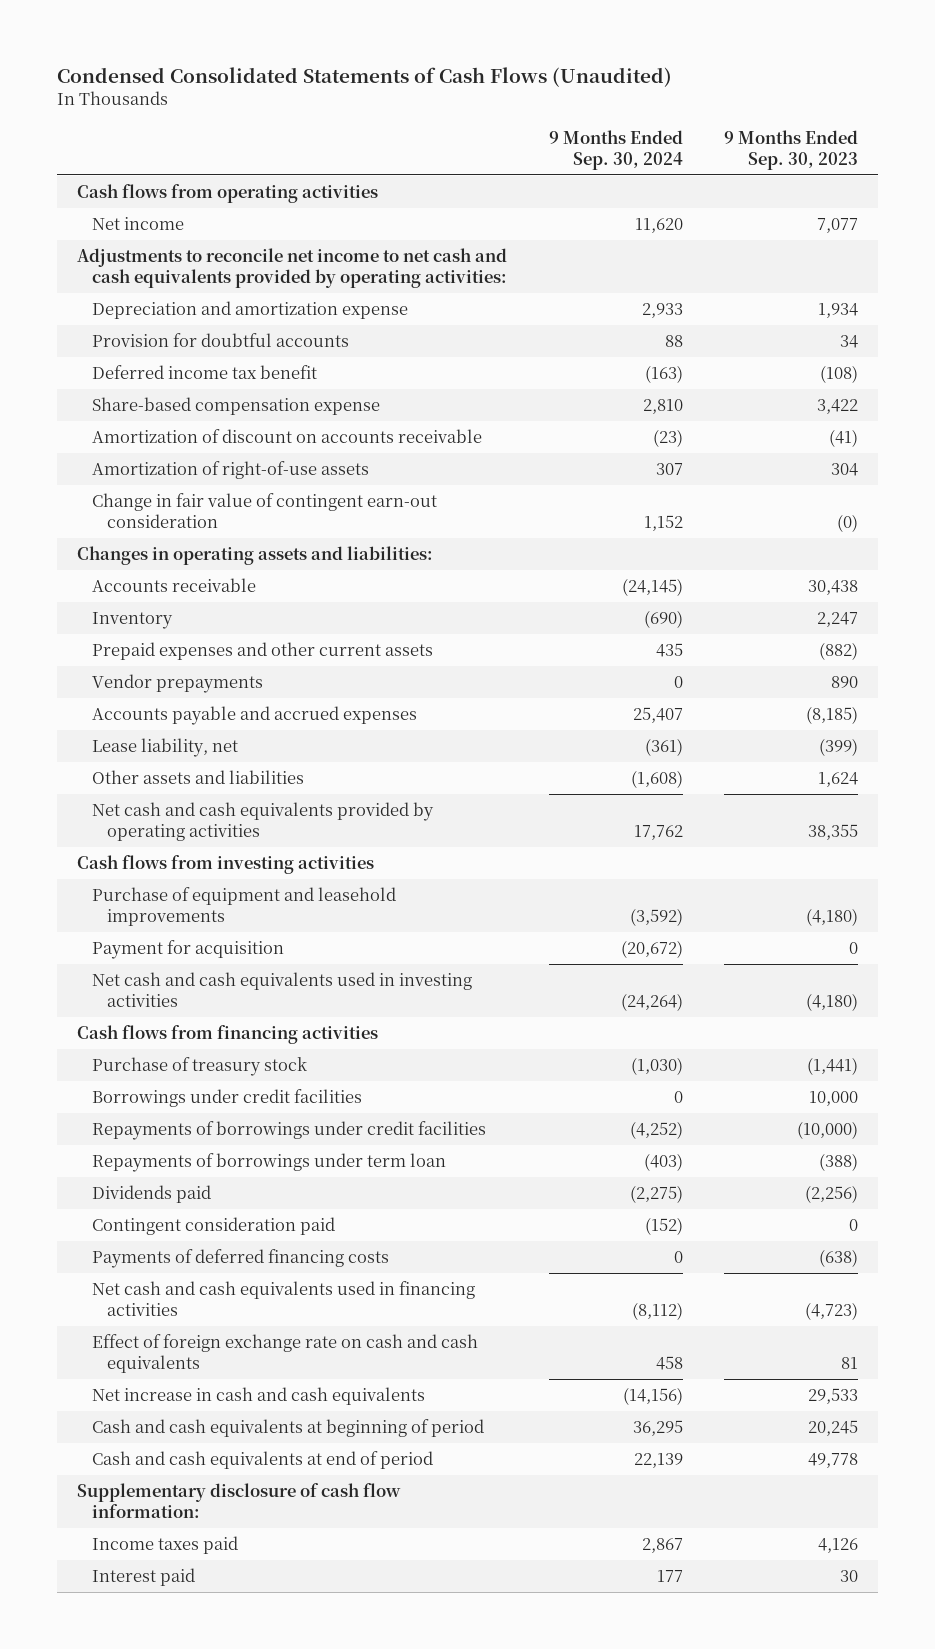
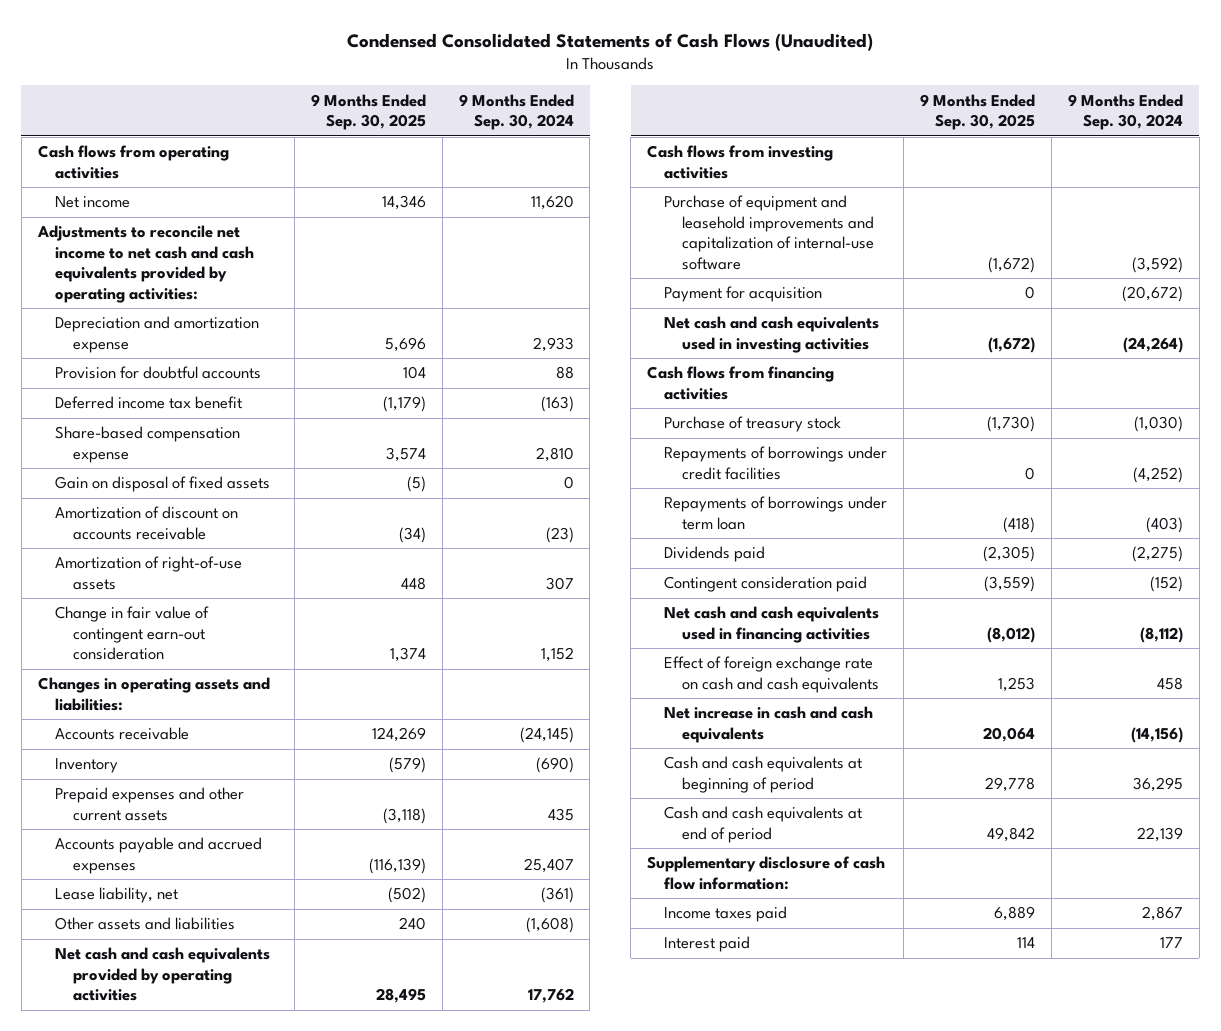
[723,130,858,170] 9 Months Ended Sep. 30, 2023 -> none
none -> [310,93,426,131] 9 Months Ended Sep. 30, 2025
none -> [55,476,271,493] Gain on disposal of fixed assets
[92,674,264,694] Vendor prepayments -> none
[92,887,397,926] Purchase of equipment and leasehold improvements -> [664,195,874,270] Purchase of equipment and leasehold improvements and capitalization of internal-use software
[92,1089,363,1108] Borrowings under credit facilities -> none
[92,1249,390,1269] Payments of deferred financing costs -> none

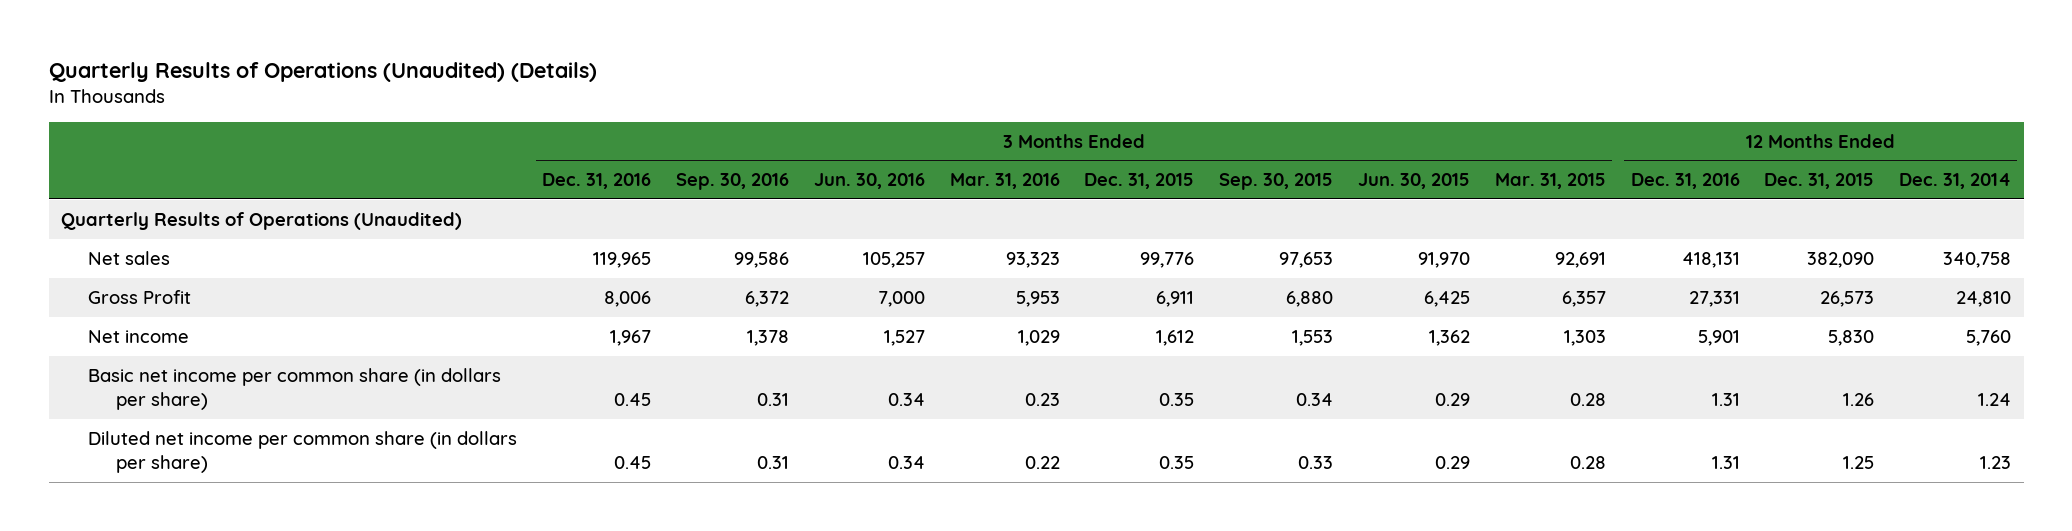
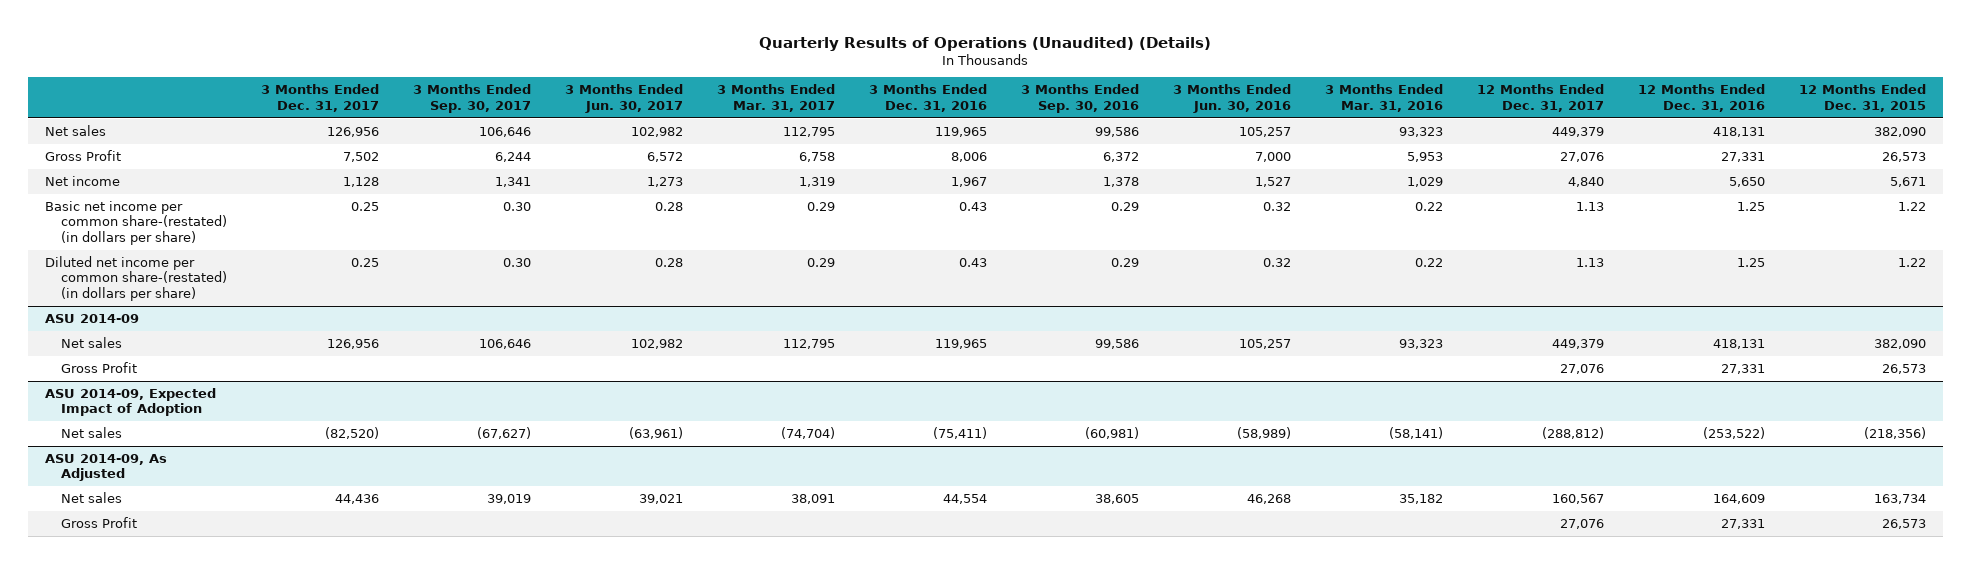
[1084,173,1195,190] Dec. 31, 2015 -> none
[1219,173,1334,191] Sep. 30, 2015 -> none
[1358,173,1471,190] Jun. 30, 2015 -> none
[1494,173,1606,190] Mar. 31, 2015 -> none
[1899,173,2012,190] Dec. 31, 2014 -> none
none -> [260,84,379,112] 3 Months Ended Dec. 31, 2017
none -> [412,84,531,113] 3 Months Ended Sep. 30, 2017
none -> [564,84,683,113] 3 Months Ended Jun. 30, 2017
none -> [716,84,835,112] 3 Months Ended Mar. 31, 2017
none -> [1476,84,1604,112] 12 Months Ended Dec. 31, 2017
[61,211,463,230] Quarterly Results of Operations (Unaudited) -> none
[1697,329,1740,346] 5,901 -> [1728,177,1765,188] 5,650
[1828,329,1875,346] 5,830 -> [1889,177,1926,188] 5,671
[88,367,502,410] Basic net income per common share (in dollars per share) -> [45,201,227,245] Basic net income per common share-(restated) (in dollars per share)
[614,392,652,406] 0.45 -> [958,202,987,212] 0.43
[757,392,790,406] 0.31 -> [1110,202,1139,212] 0.29
[887,392,925,406] 0.34 -> [1262,202,1291,212] 0.32
[1024,392,1060,406] 0.23 -> [1414,202,1443,212] 0.22
[1711,392,1740,406] 1.31 -> [1736,202,1765,212] 1.25
[1843,392,1875,406] 1.26 -> [1897,202,1926,212] 1.22
[88,430,518,473] Diluted net income per common share (in dollars per share) -> [45,256,227,301] Diluted net income per common share-(restated) (in dollars per share)
[614,455,652,469] 0.45 -> [958,258,987,268] 0.43
[757,455,790,469] 0.31 -> [1110,258,1139,268] 0.29
[887,455,925,469] 0.34 -> [1262,258,1291,268] 0.32
[1711,455,1740,469] 1.31 -> [1736,258,1765,268] 1.25
[1843,455,1875,469] 1.25 -> [1897,258,1926,268] 1.22
none -> [45,314,140,324] ASU 2014-09
none -> [60,337,122,349] Net sales
none -> [60,362,137,374] Gross Profit
none -> [45,388,217,417] ASU 2014-09, Expected Impact of Adoption
none -> [60,427,122,439] Net sales
none -> [45,454,168,482] ASU 2014-09, As Adjusted
none -> [60,492,122,504] Net sales
none -> [60,517,137,529] Gross Profit

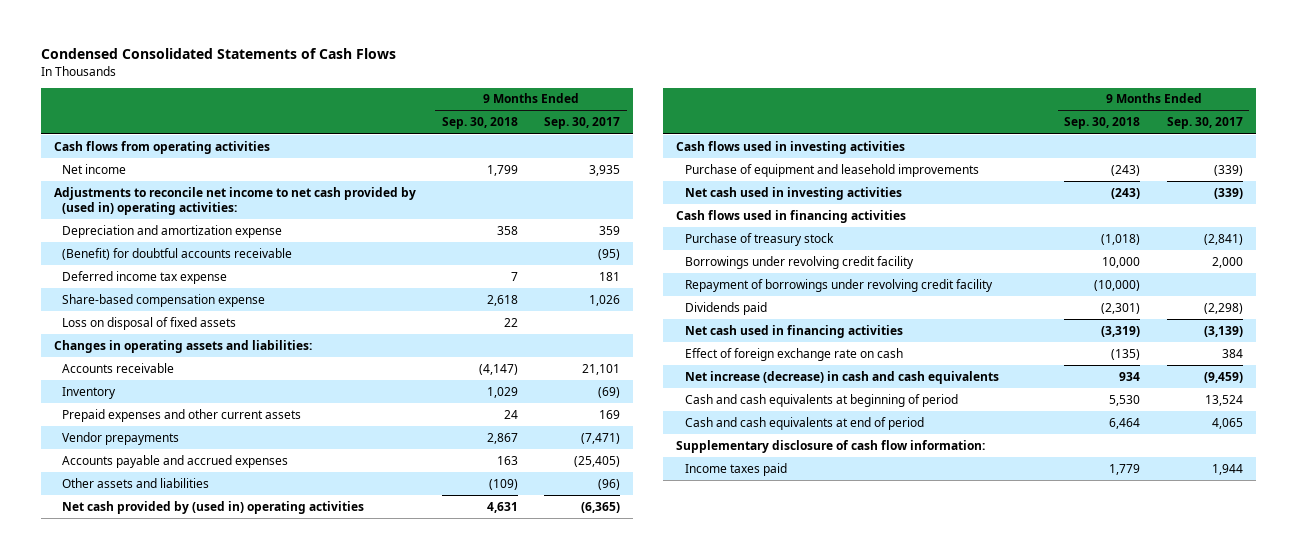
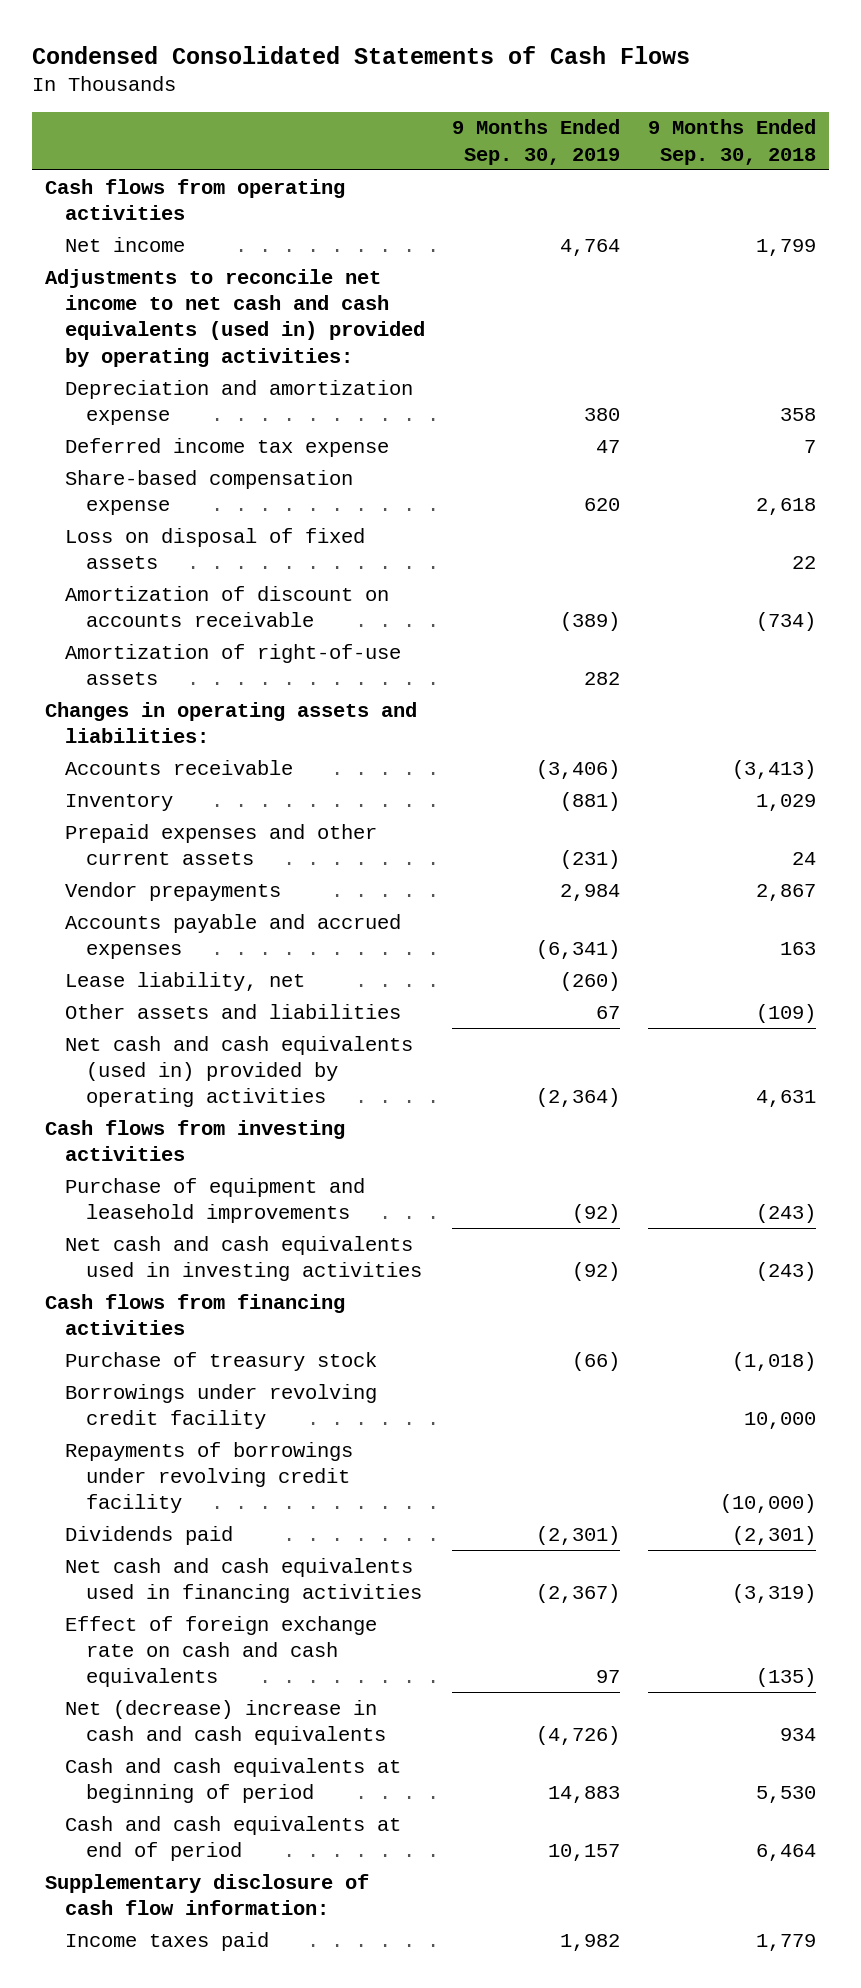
[543,117,620,130] Sep. 30, 2017 -> none
none -> [452,119,621,165] 9 Months Ended Sep. 30, 2019
[53,186,416,216] Adjustments to reconcile net income to net cash provided by (used in) operating activities: -> [45,268,426,367] Adjustments to reconcile net income to net cash and cash equivalents (used in) provided by operating activities:
[62,247,293,260] (Benefit) for doubtful accounts receivable -> none
none -> [65,585,390,627] Amortization of discount on accounts receivable
none -> [65,643,402,685] Amortization of right-of-use assets
[478,363,518,375] (4,147) -> [731,759,816,779] (3,413)
none -> [65,971,306,991] Lease liability, net
[62,500,365,514] Net cash provided by (used in) operating activities -> [65,1035,414,1108] Net cash and cash equivalents (used in) provided by operating activities
[676,140,906,154] Cash flows used in investing activities -> [45,1119,346,1161] Cash flows from investing activities
[684,186,902,200] Net cash used in investing activities -> [65,1235,422,1281] Net cash and cash equivalents used in investing activities
[676,209,907,223] Cash flows used in financing activities -> [45,1293,346,1335] Cash flows from financing activities
[684,278,993,292] Repayment of borrowings under revolving credit facility -> [65,1441,354,1514] Repayments of borrowings under revolving credit facility
[684,324,903,338] Net cash used in financing activities -> [65,1557,422,1603] Net cash and cash equivalents used in financing activities
[684,347,903,361] Effect of foreign exchange rate on cash -> [65,1615,378,1688] Effect of foreign exchange rate on cash and cash equivalents
[684,370,999,384] Net increase (decrease) in cash and cash equivalents -> [65,1699,386,1745] Net (decrease) increase in cash and cash equivalents

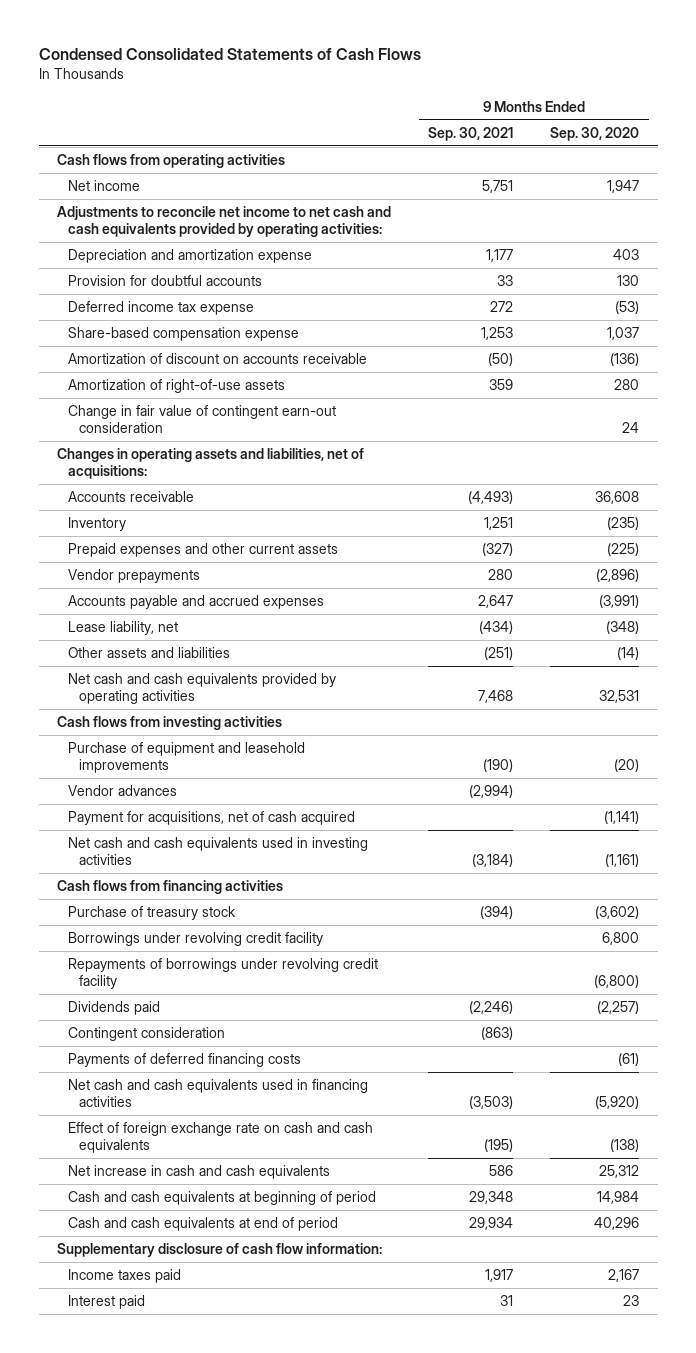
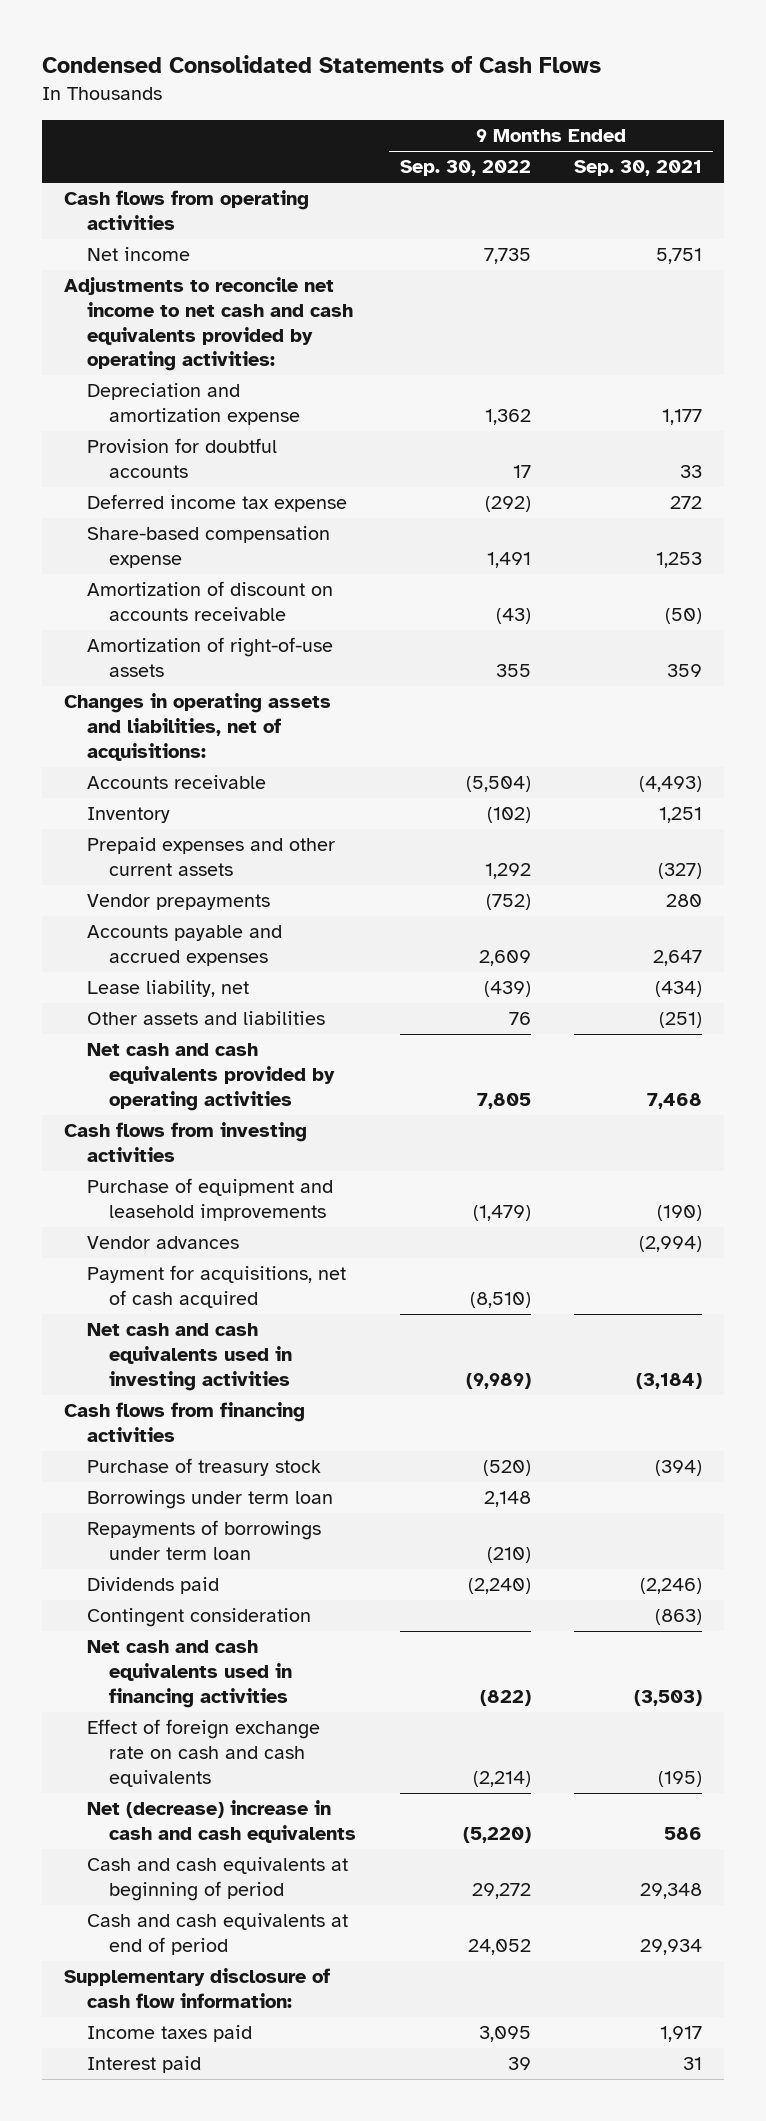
[550,126,640,141] Sep. 30, 2020 -> none
none -> [399,160,531,177] Sep. 30, 2022
[68,405,337,433] Change in fair value of contingent earn-out consideration -> none
[68,932,324,947] Borrowings under revolving credit facility -> none
[68,958,379,989] Repayments of borrowings under revolving credit facility -> none
none -> [86,1490,333,1510] Borrowings under term loan
none -> [86,1520,321,1561] Repayments of borrowings under term loan
[68,1053,302,1068] Payments of deferred financing costs -> none
[68,1165,331,1180] Net increase in cash and cash equivalents -> [86,1800,357,1844] Net (decrease) increase in cash and cash equivalents

